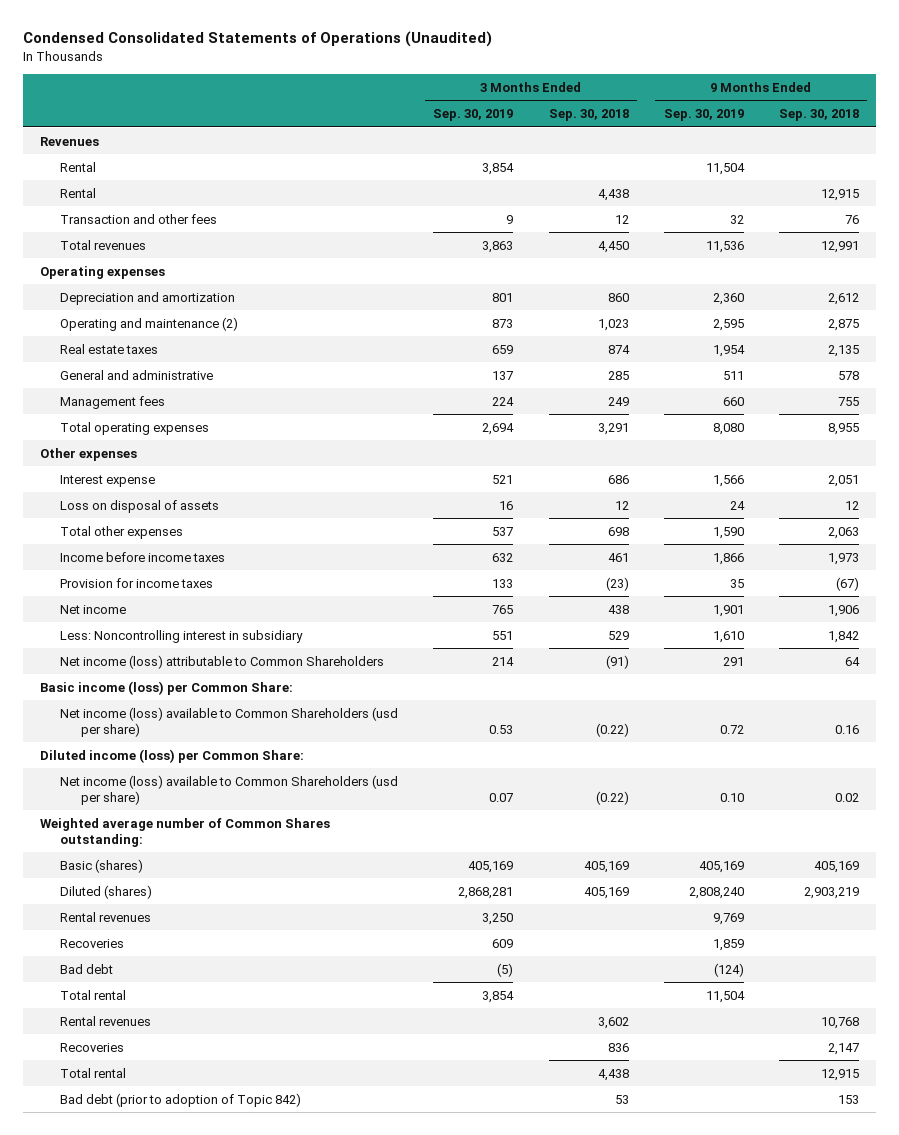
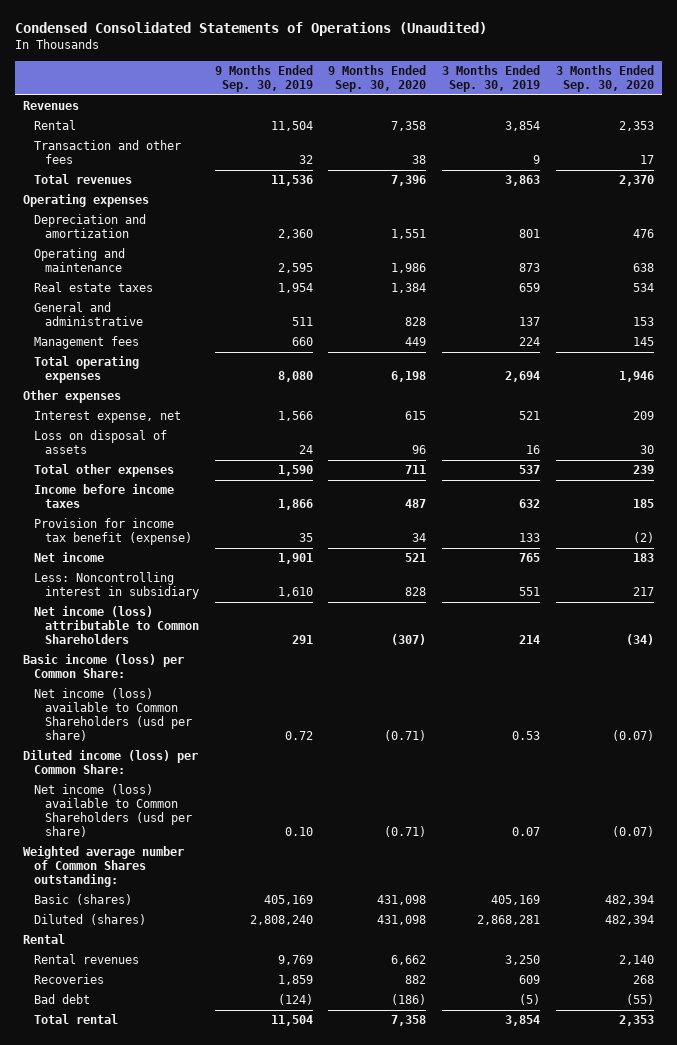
[548,109,629,122] Sep. 30, 2018 -> none
[778,109,859,122] Sep. 30, 2018 -> none
none -> [328,65,427,93] 9 Months Ended Sep. 30, 2020
none -> [555,65,654,93] 3 Months Ended Sep. 30, 2020
[60,316,239,331] Operating and maintenance (2) -> [34,248,126,273] Operating and maintenance
[60,474,156,487] Interest expense -> [34,411,182,424] Interest expense, net
[60,577,214,588] Provision for income taxes -> [34,518,192,546] Provision for income tax benefit (expense)
[60,187,97,198] Rental -> [23,934,66,945] Rental
[60,1015,152,1026] Rental revenues -> none
[60,1042,125,1052] Recoveries -> none
[60,1067,127,1078] Total rental -> none
[60,1092,302,1107] Bad debt (prior to adoption of Topic 842) -> none

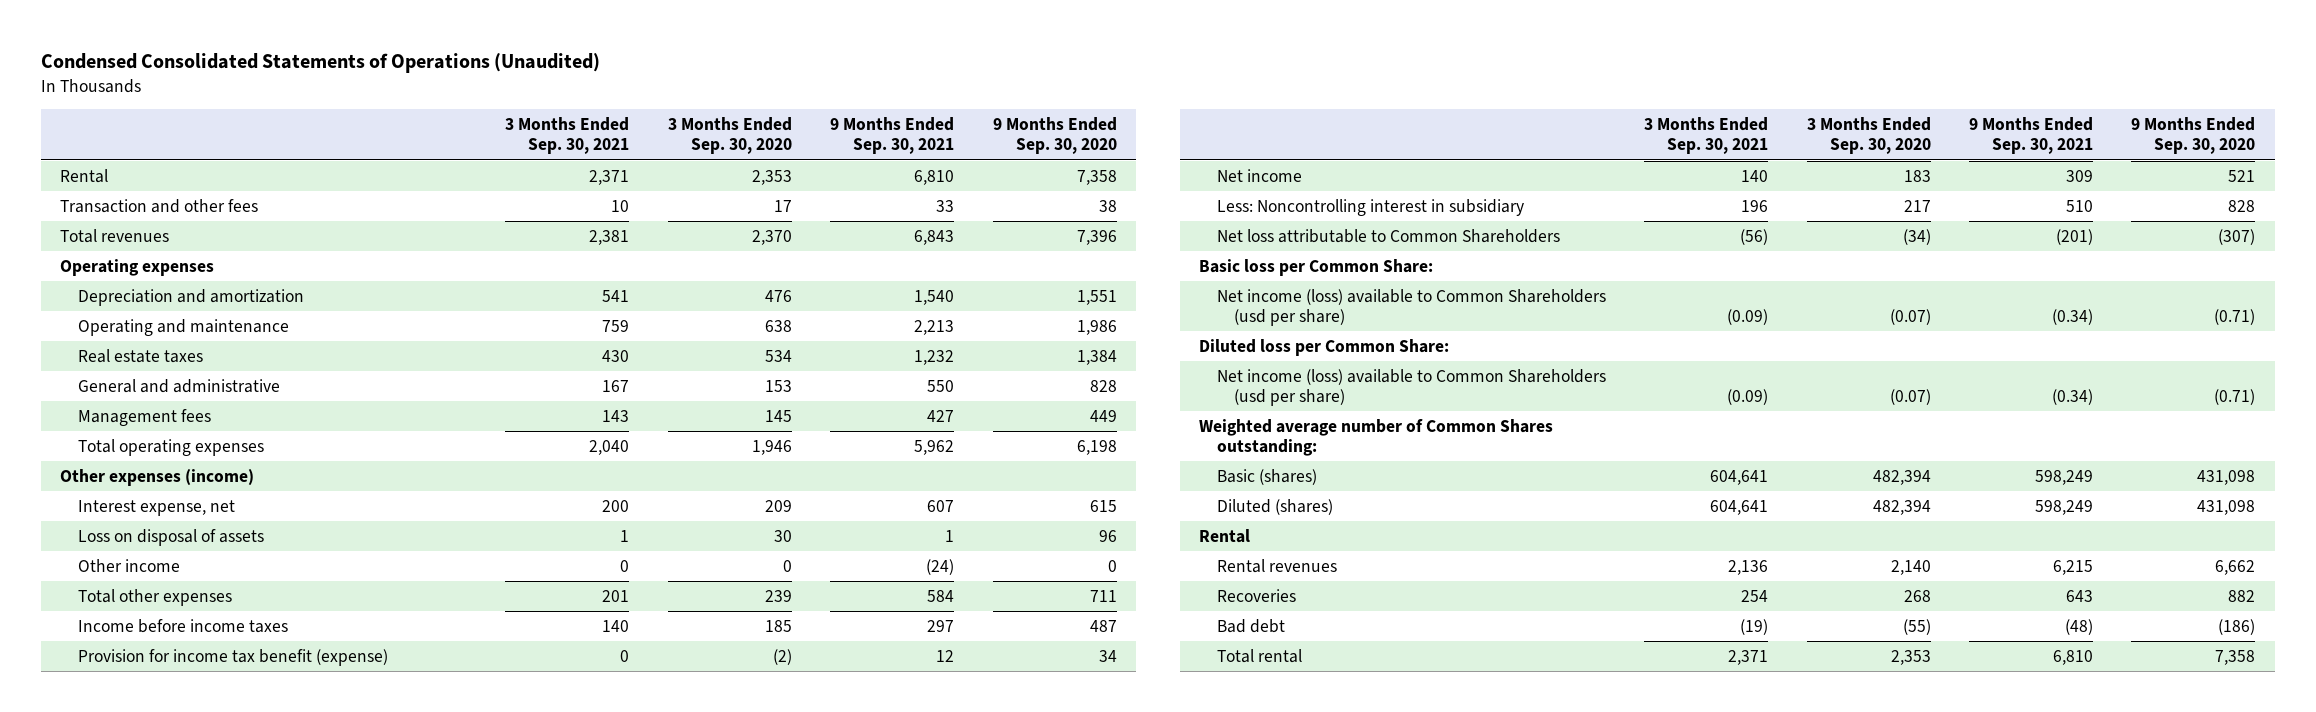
[214,65,313,93] 9 Months Ended Sep. 30, 2019 -> none
[442,65,541,93] 3 Months Ended Sep. 30, 2019 -> none
none -> [505,117,630,155] 3 Months Ended Sep. 30, 2021
none -> [830,117,955,155] 9 Months Ended Sep. 30, 2021
[23,101,80,111] Revenues -> none
[23,390,122,404] Other expenses -> [60,468,255,486] Other expenses (income)
none -> [78,558,181,572] Other income
[34,606,199,645] Net income (loss) attributable to Common Shareholders -> [1216,228,1560,243] Net loss attributable to Common Shareholders
[23,654,185,679] Basic income (loss) per Common Share: -> [1198,258,1433,276] Basic loss per Common Share:
[23,750,199,775] Diluted income (loss) per Common Share: -> [1198,338,1449,356] Diluted loss per Common Share:

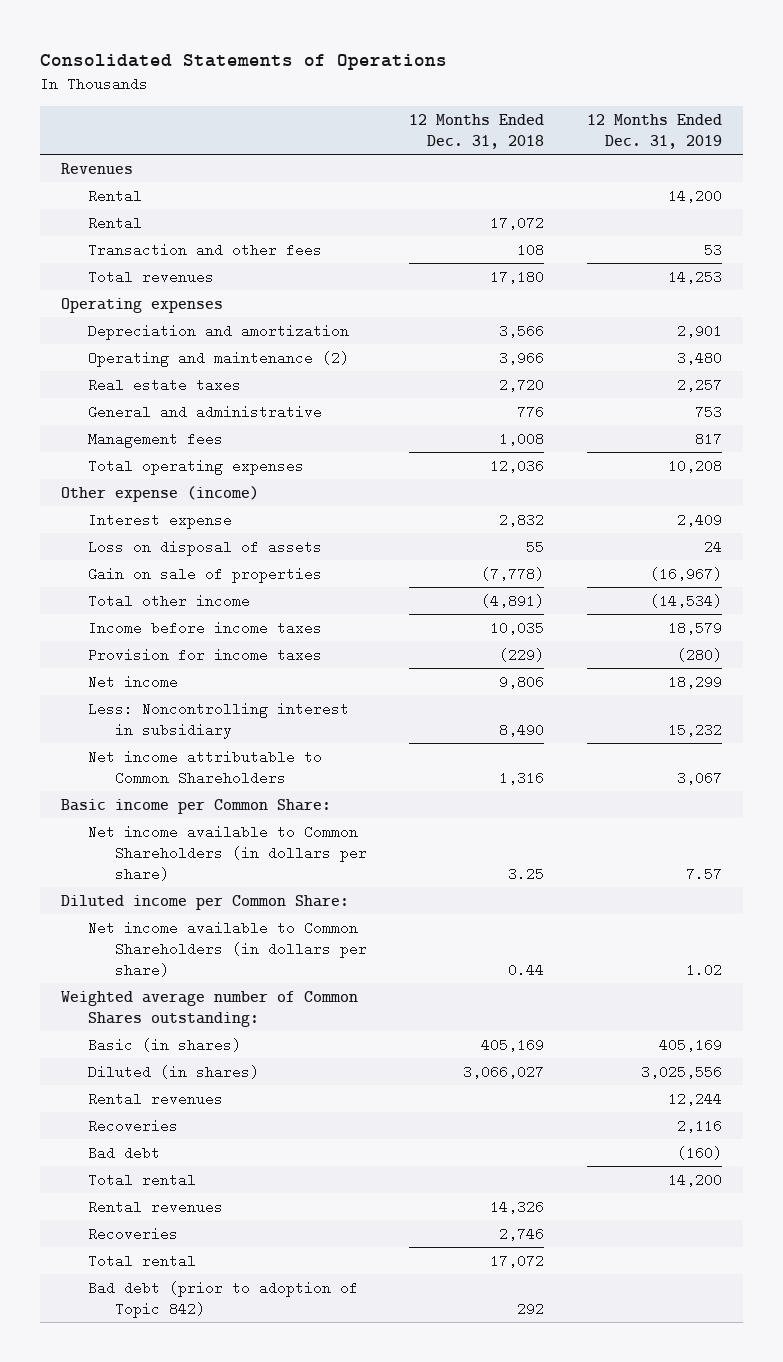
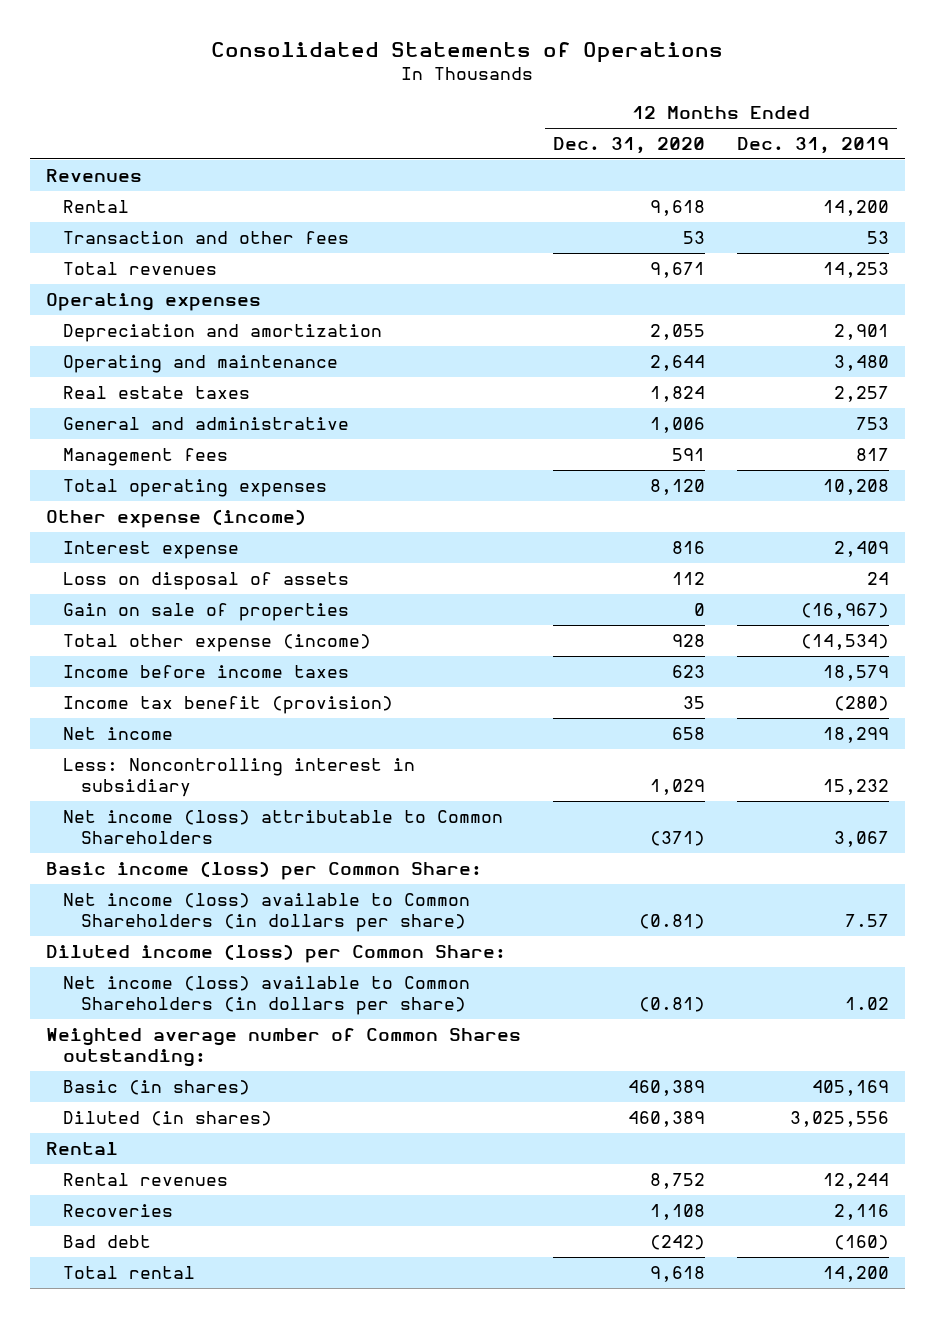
[409,113,545,150] 12 Months Ended Dec. 31, 2018 -> none
none -> [552,137,705,155] Dec. 31, 2020
[87,350,349,367] Operating and maintenance (2) -> [63,354,339,373] Operating and maintenance
[87,593,250,608] Total other income -> [63,633,372,652] Total other expense (income)
[87,647,322,662] Provision for income taxes -> [63,695,394,714] Income tax benefit (provision)
[87,749,322,785] Net income attributable to Common Shareholders -> [63,809,504,844] Net income (loss) attributable to Common Shareholders
[60,798,331,814] Basic income per Common Share: -> [45,860,482,880] Basic income (loss) per Common Share:
[87,824,368,882] Net income available to Common Shareholders (in dollars per share) -> [63,892,471,932] Net income (loss) available to Common Shareholders (in dollars per share)
[60,894,349,910] Diluted income per Common Share: -> [45,943,506,963] Diluted income (loss) per Common Share:
[87,920,368,978] Net income available to Common Shareholders (in dollars per share) -> [63,975,471,1015] Net income (loss) available to Common Shareholders (in dollars per share)
[87,215,142,230] Rental -> [45,1141,118,1155] Rental
[87,1199,223,1214] Rental revenues -> none
[87,1226,178,1241] Recoveries -> none
[87,1253,196,1268] Total rental -> none
[87,1280,358,1318] Bad debt (prior to adoption of Topic 842) -> none

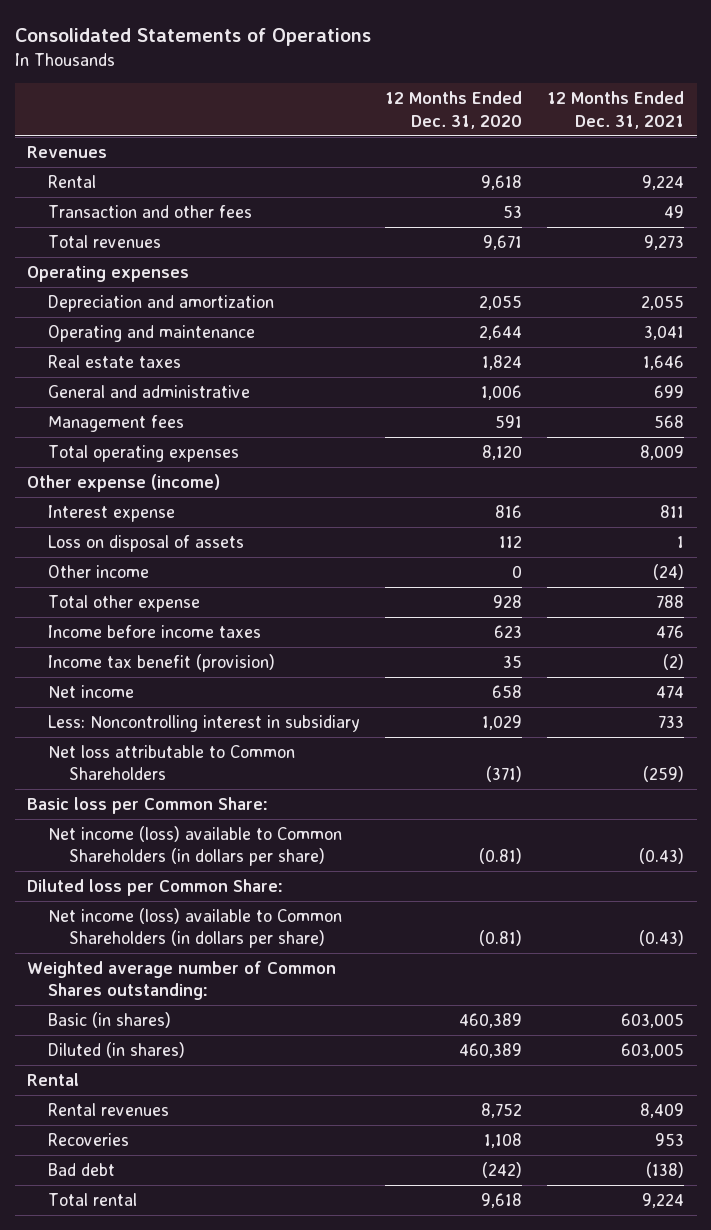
[736,137,889,155] Dec. 31, 2019 -> none
none -> [547,91,685,129] 12 Months Ended Dec. 31, 2021
[63,602,350,621] Gain on sale of properties -> none
none -> [48,565,150,579] Other income
[63,633,372,652] Total other expense (income) -> [48,595,201,613] Total other expense
[63,809,504,844] Net income (loss) attributable to Common Shareholders -> [48,745,296,781] Net loss attributable to Common Shareholders
[45,860,482,880] Basic income (loss) per Common Share: -> [27,797,269,815] Basic loss per Common Share:
[45,943,506,963] Diluted income (loss) per Common Share: -> [27,879,284,897] Diluted loss per Common Share:

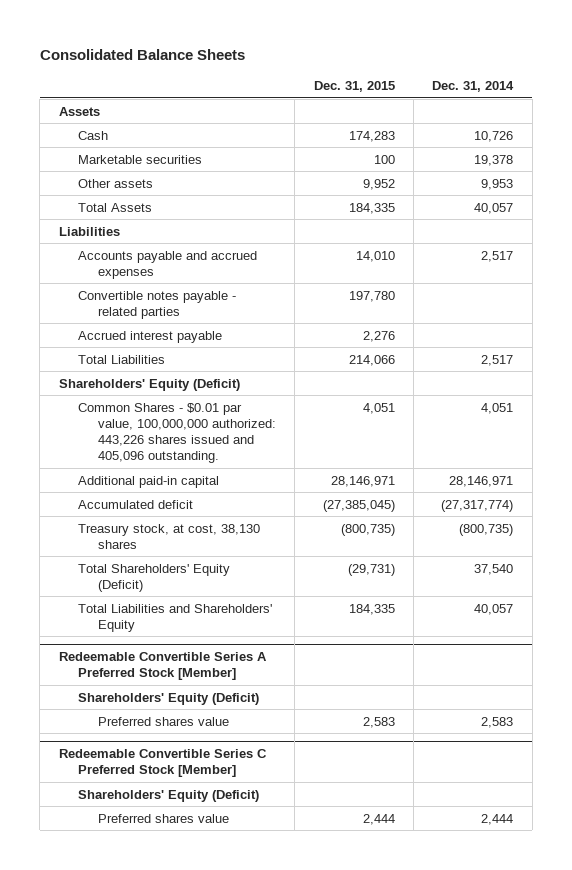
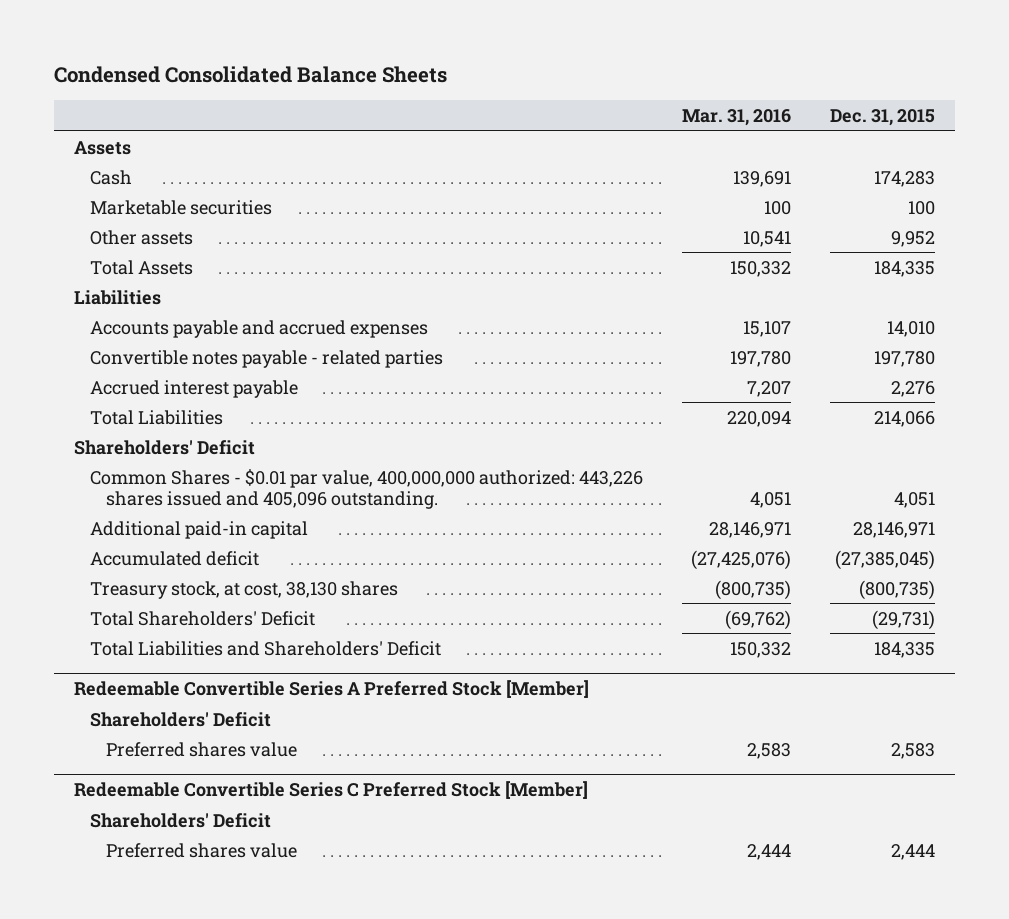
[39,49,245,61] Consolidated Balance Sheets -> [54,66,448,84] Condensed Consolidated Balance Sheets
[432,81,515,93] Dec. 31, 2014 -> none
none -> [682,108,792,126] Mar. 31, 2016
[58,378,240,391] Shareholders' Equity (Deficit) -> [73,439,255,455] Shareholders' Deficit
[78,402,276,464] Common Shares - $0.01 par value, 100,000,000 authorized: 443,226 shares issued and 405,096 outstanding. -> [89,468,643,509] Common Shares - $0.01 par value, 400,000,000 authorized: 443,226 shares issued and 405,096 outstanding.
[78,563,231,592] Total Shareholders' Equity (Deficit) -> [89,610,315,626] Total Shareholders' Deficit
[78,603,273,632] Total Liabilities and Shareholders' Equity -> [89,640,441,656] Total Liabilities and Shareholders' Deficit
[78,692,260,705] Shareholders' Equity (Deficit) -> [89,711,271,727] Shareholders' Deficit
[78,789,260,802] Shareholders' Equity (Deficit) -> [89,812,271,828] Shareholders' Deficit

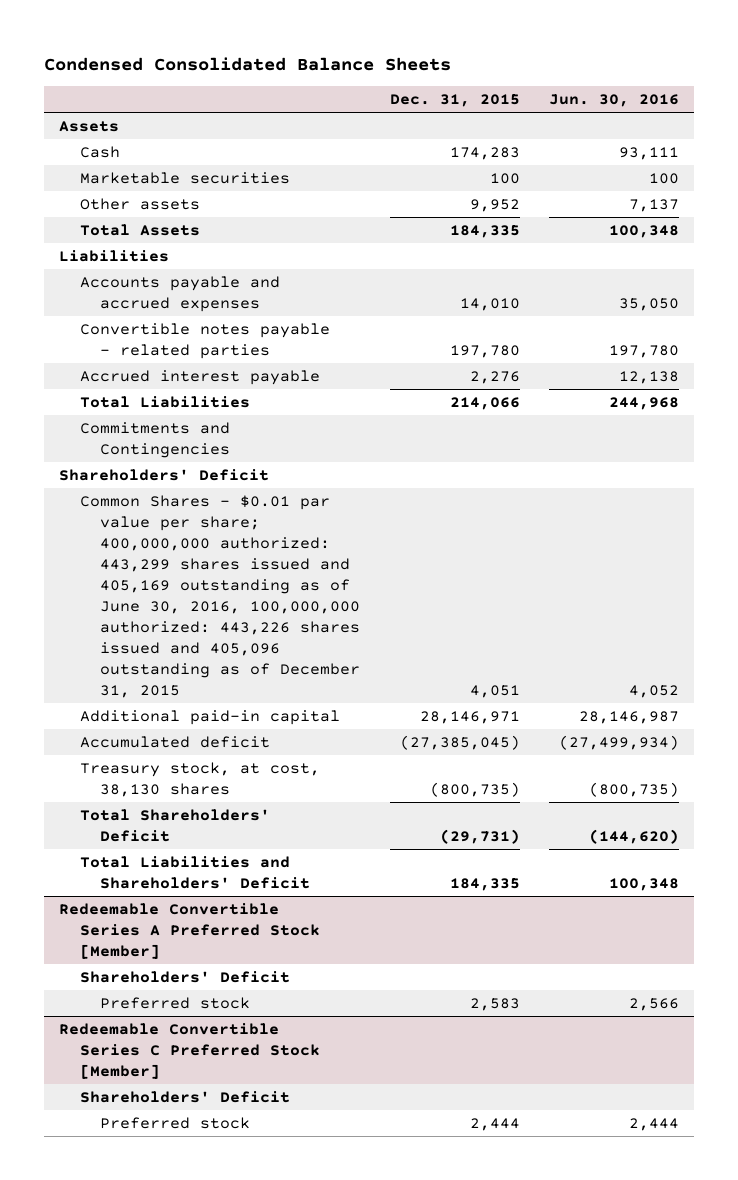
[682,108,792,126] Mar. 31, 2016 -> none
none -> [548,94,679,108] Jun. 30, 2016
none -> [79,421,231,458] Commitments and Contingencies
[89,468,643,509] Common Shares - $0.01 par value, 400,000,000 authorized: 443,226 shares issued and 405,096 outstanding. -> [79,494,361,698] Common Shares - $0.01 par value per share; 400,000,000 authorized: 443,299 shares issued and 405,169 outstanding as of June 30, 2016, 100,000,000 authorized: 443,226 shares issued and 405,096 outstanding as of December 31, 2015
[106,741,298,757] Preferred shares value -> [100,996,251,1009] Preferred stock
[106,842,298,858] Preferred shares value -> [100,1116,251,1129] Preferred stock

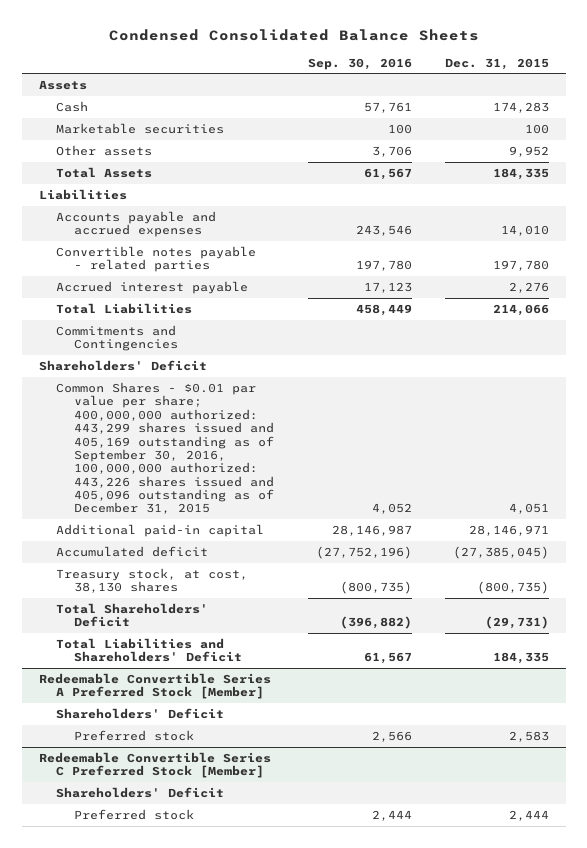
[548,94,679,108] Jun. 30, 2016 -> none
none -> [307,57,412,70] Sep. 30, 2016
[79,494,361,698] Common Shares - $0.01 par value per share; 400,000,000 authorized: 443,299 shares issued and 405,169 outstanding as of June 30, 2016, 100,000,000 authorized: 443,226 shares issued and 405,096 outstanding as of December 31, 2015 -> [56,382,275,515] Common Shares - $0.01 par value per share; 400,000,000 authorized: 443,299 shares issued and 405,169 outstanding as of September 30, 2016, 100,000,000 authorized: 443,226 shares issued and 405,096 outstanding as of December 31, 2015

